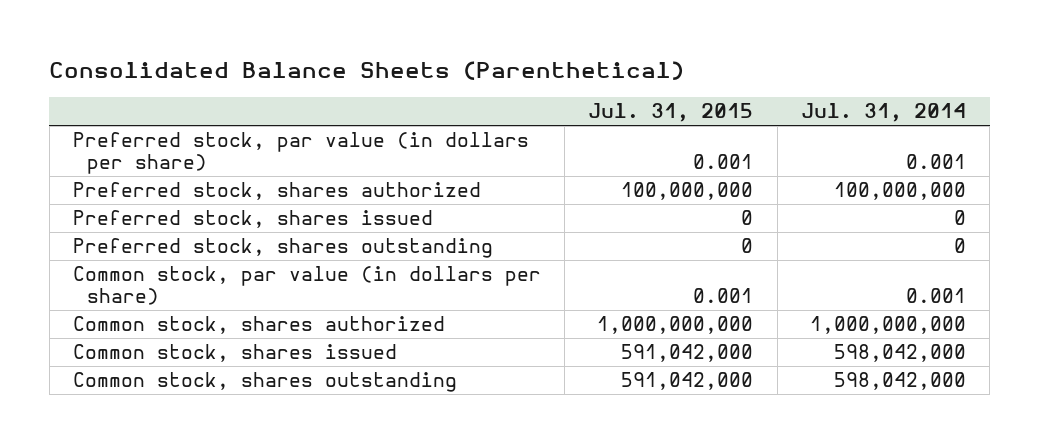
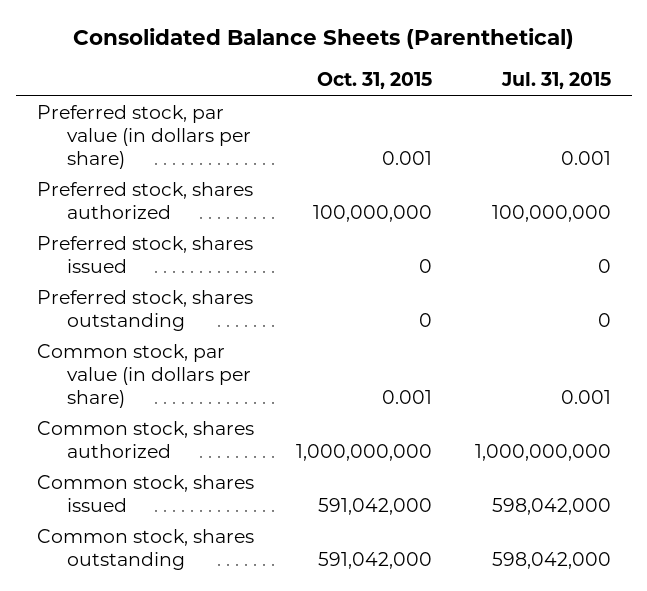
[800,103,966,123] Jul. 31, 2014 -> none
none -> [317,72,433,90] Oct. 31, 2015
[621,344,754,363] 591,042,000 -> [491,498,611,516] 598,042,000
[621,372,754,391] 591,042,000 -> [491,552,611,570] 598,042,000

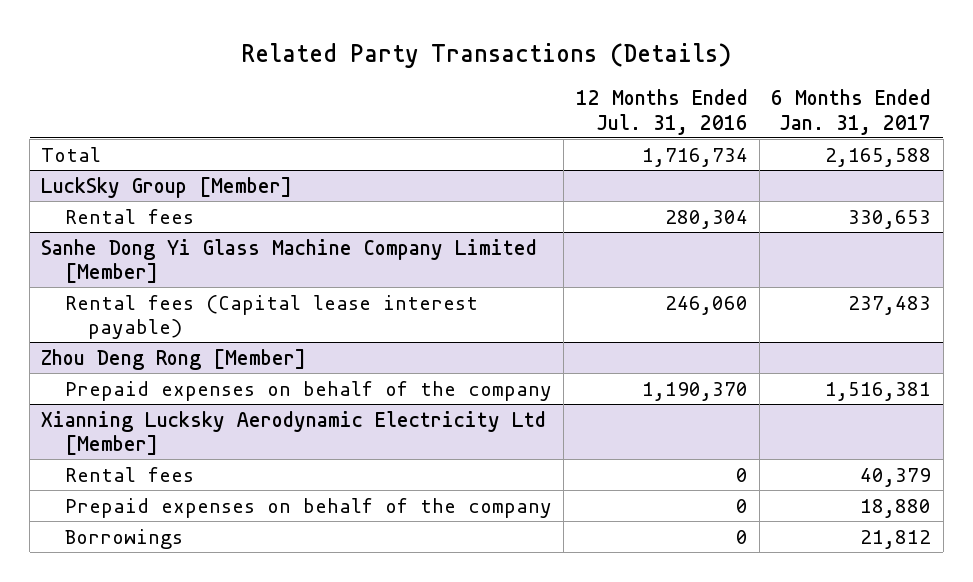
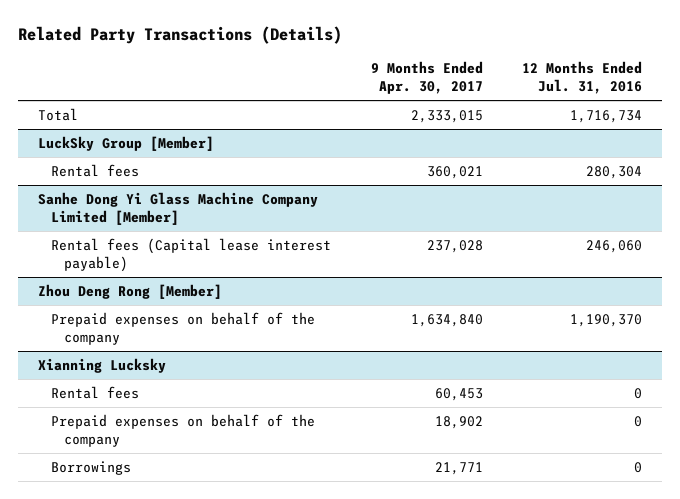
[771,89,932,135] 6 Months Ended Jan. 31, 2017 -> none
none -> [370,61,483,95] 9 Months Ended Apr. 30, 2017
[41,410,547,456] Xianning Lucksky Aerodynamic Electricity Ltd [Member] -> [37,357,166,373] Xianning Lucksky

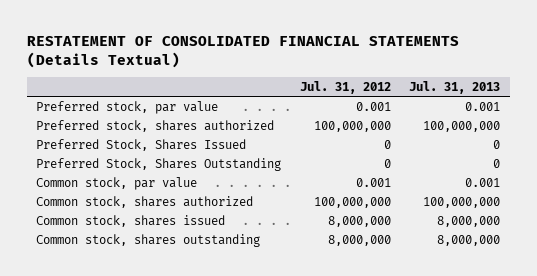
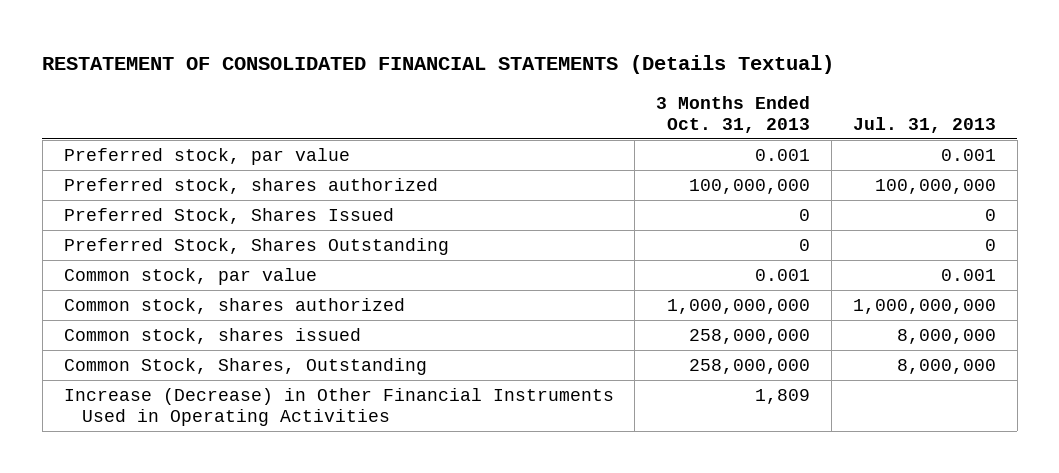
[299,80,391,94] Jul. 31, 2012 -> none
none -> [656,95,811,133] 3 Months Ended Oct. 31, 2013
[423,196,501,208] 100,000,000 -> [852,298,996,314] 1,000,000,000
[36,233,261,247] Common stock, shares outstanding -> [63,357,427,375] Common Stock, Shares, Outstanding
none -> [63,387,614,426] Increase (Decrease) in Other Financial Instruments Used in Operating Activities

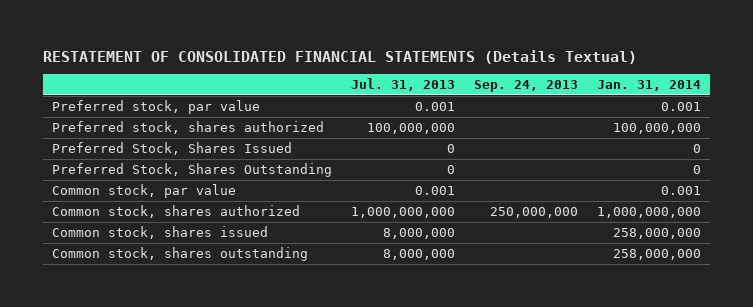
[656,95,811,133] 3 Months Ended Oct. 31, 2013 -> none
none -> [474,80,579,93] Sep. 24, 2013
none -> [597,80,702,92] Jan. 31, 2014
[63,387,614,426] Increase (Decrease) in Other Financial Instruments Used in Operating Activities -> none
[63,357,427,375] Common Stock, Shares, Outstanding -> [52,246,309,261] Common stock, shares outstanding

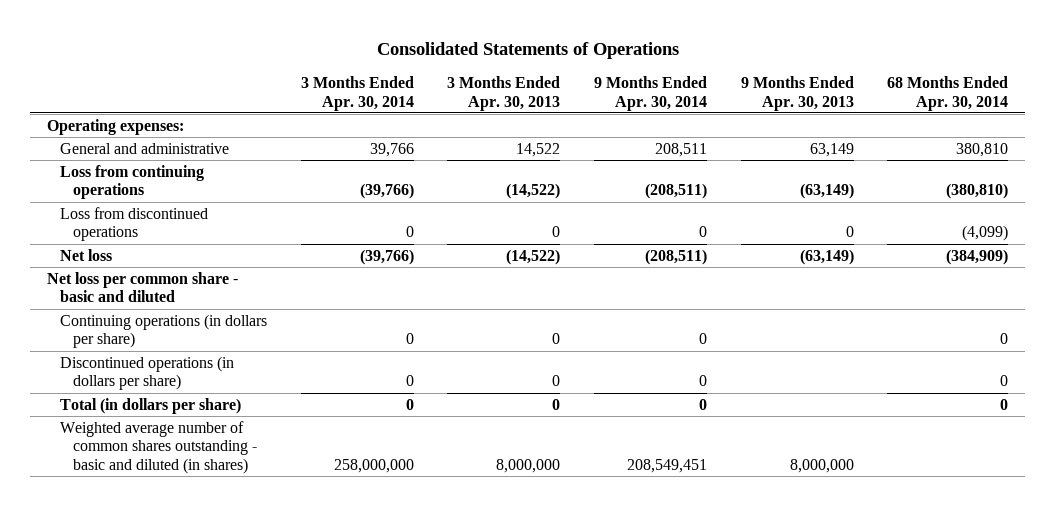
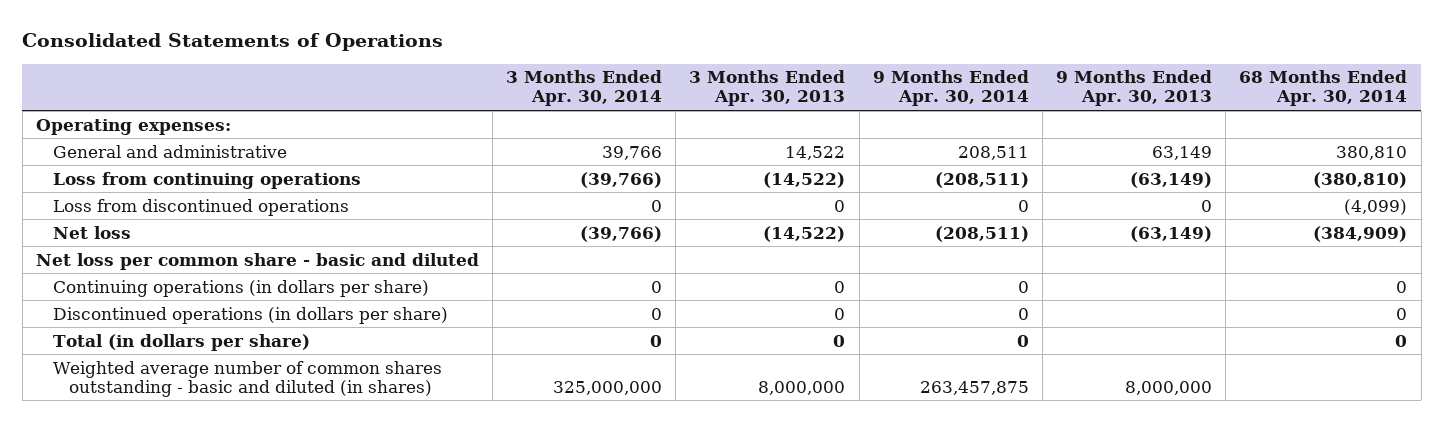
[333,458,414,473] 258,000,000 -> [553,380,663,395] 325,000,000
[626,458,707,473] 208,549,451 -> [919,380,1029,395] 263,457,875

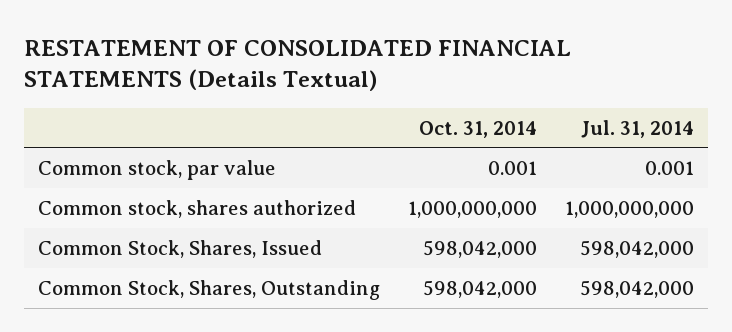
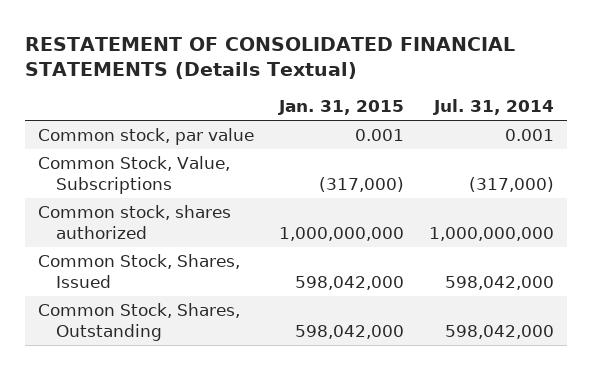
[418,120,537,138] Oct. 31, 2014 -> none
none -> [278,100,405,116] Jan. 31, 2015
none -> [37,155,230,195] Common Stock, Value, Subscriptions

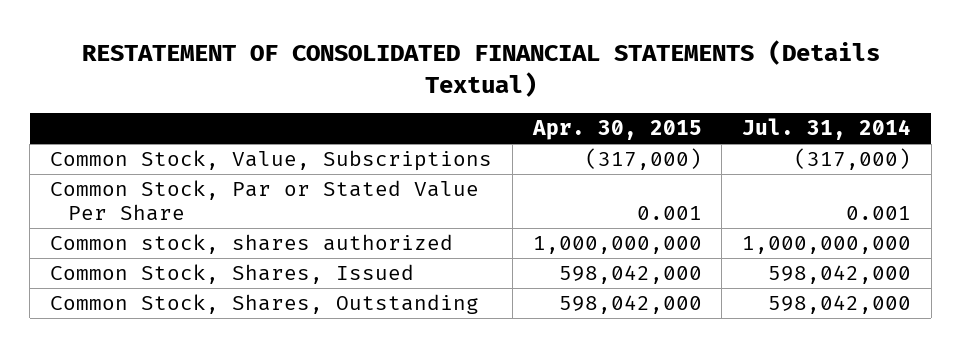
[278,100,405,116] Jan. 31, 2015 -> none
none -> [531,120,702,141] Apr. 30, 2015
[37,127,254,145] Common stock, par value -> none
none -> [50,180,480,222] Common Stock, Par or Stated Value Per Share

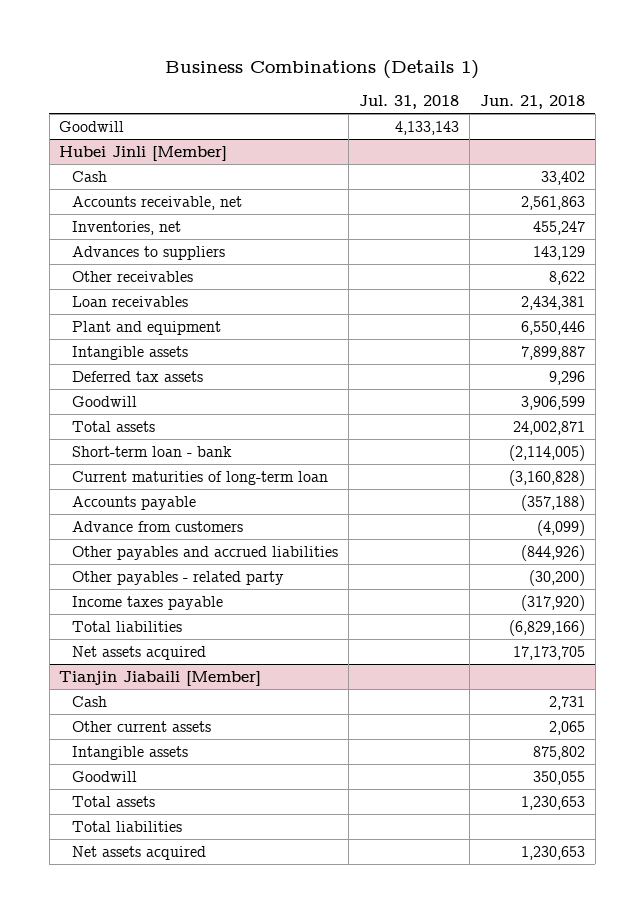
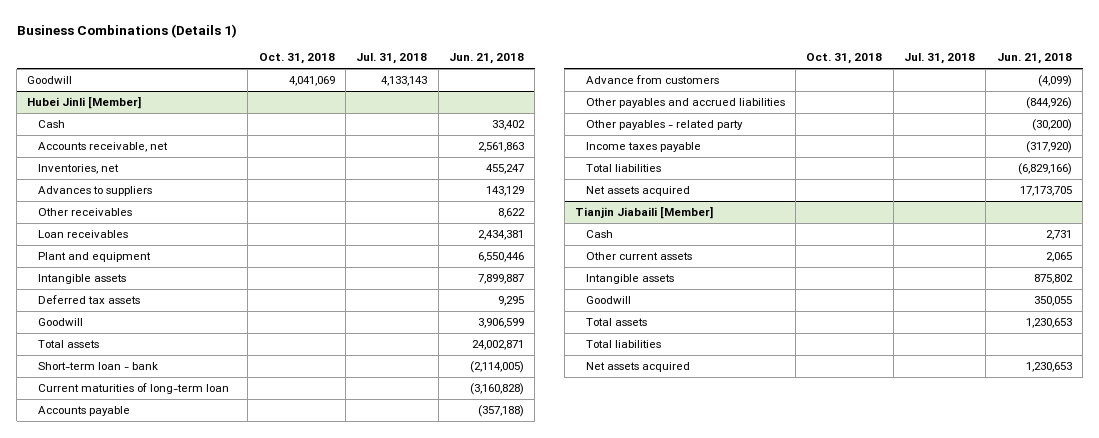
none -> [258,53,335,65] Oct. 31, 2018
[548,370,585,385] 9,296 -> [498,295,525,306] 9,295

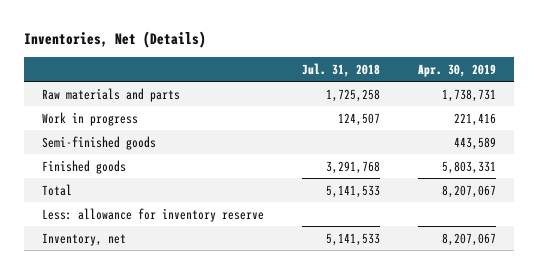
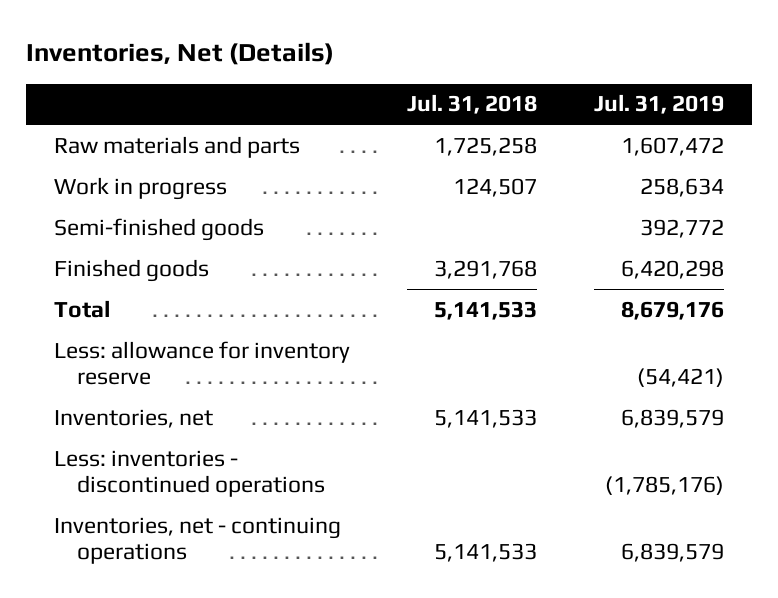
[417,63,496,77] Apr. 30, 2019 -> none
none -> [593,94,724,115] Jul. 31, 2019
[42,232,127,246] Inventory, net -> [53,408,213,428] Inventories, net
none -> [53,449,325,498] Less: inventories - discontinued operations
none -> [53,516,341,565] Inventories, net - continuing operations

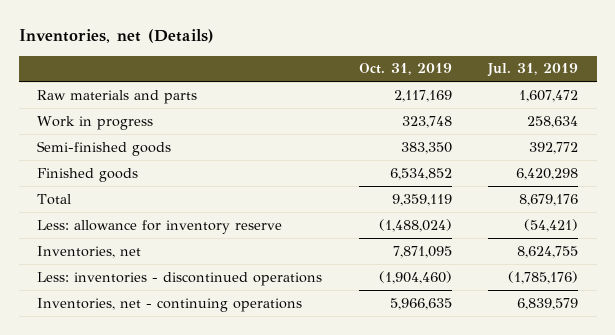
[25,41,334,65] Inventories, Net (Details) -> [18,29,214,44] Inventories, net (Details)
[406,94,537,115] Jul. 31, 2018 -> none
none -> [358,63,452,76] Oct. 31, 2019
[620,408,724,428] 6,839,579 -> [517,245,579,258] 8,624,755

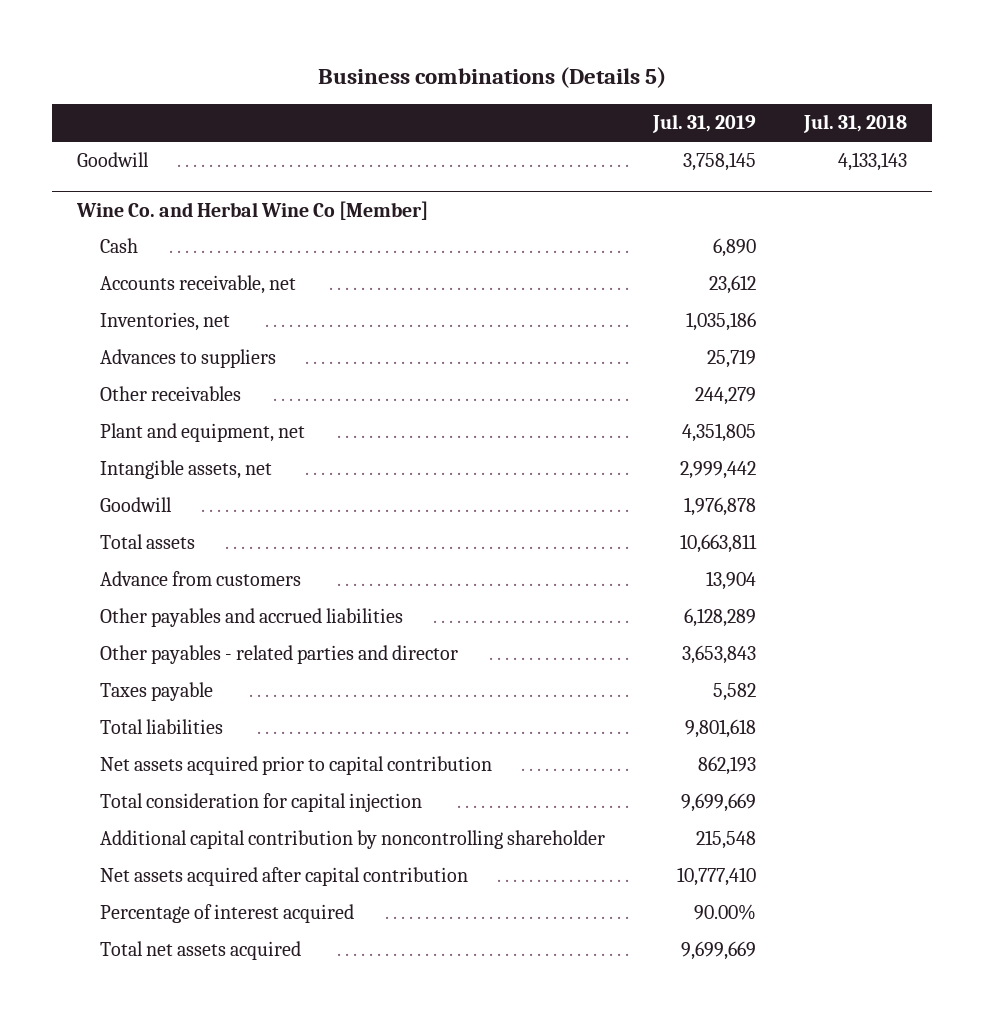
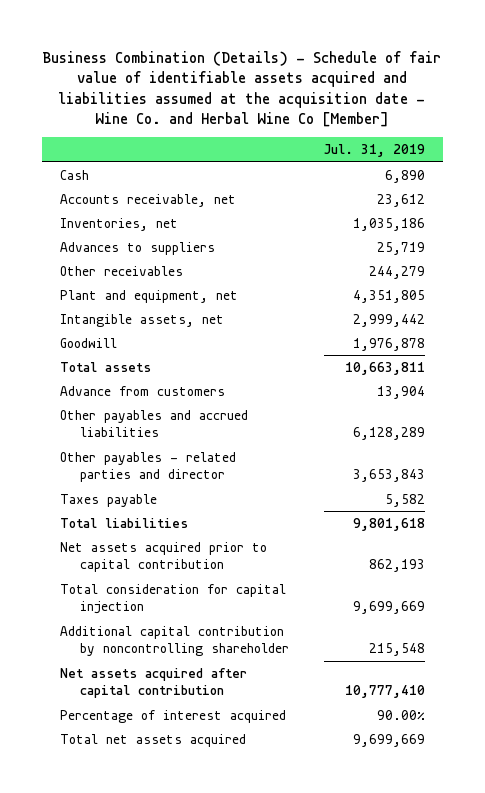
[317,66,666,88] Business combinations (Details 5) -> [42,50,442,128] Business Combination (Details) - Schedule of fair value of identifiable assets acquired and liabilities assumed at the acquisition date - Wine Co. and Herbal Wine Co [Member]
[803,114,908,134] Jul. 31, 2018 -> none
[76,152,149,168] Goodwill -> none
[75,200,428,220] Wine Co. and Herbal Wine Co [Member] -> none

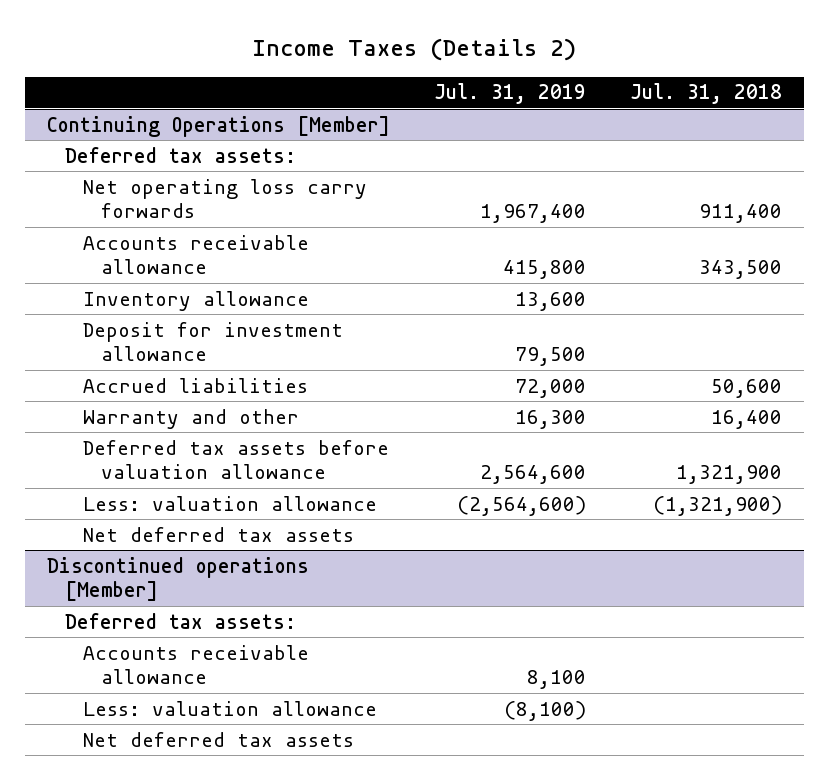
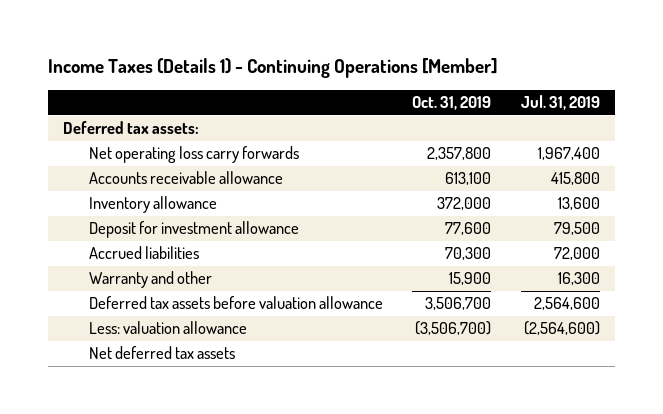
[252,38,577,62] Income Taxes (Details 2) -> [47,58,498,79] Income Taxes (Details 1) - Continuing Operations [Member]
[629,83,782,105] Jul. 31, 2018 -> none
none -> [412,96,492,111] Oct. 31, 2019
[46,115,390,137] Continuing Operations [Member] -> none
[46,556,309,602] Discontinued operations [Member] -> none
[64,612,296,629] Deferred tax assets: -> none
[83,644,310,685] Accounts receivable allowance -> none
[83,700,378,716] Less: valuation allowance -> none
[83,731,355,747] Net deferred tax assets -> none

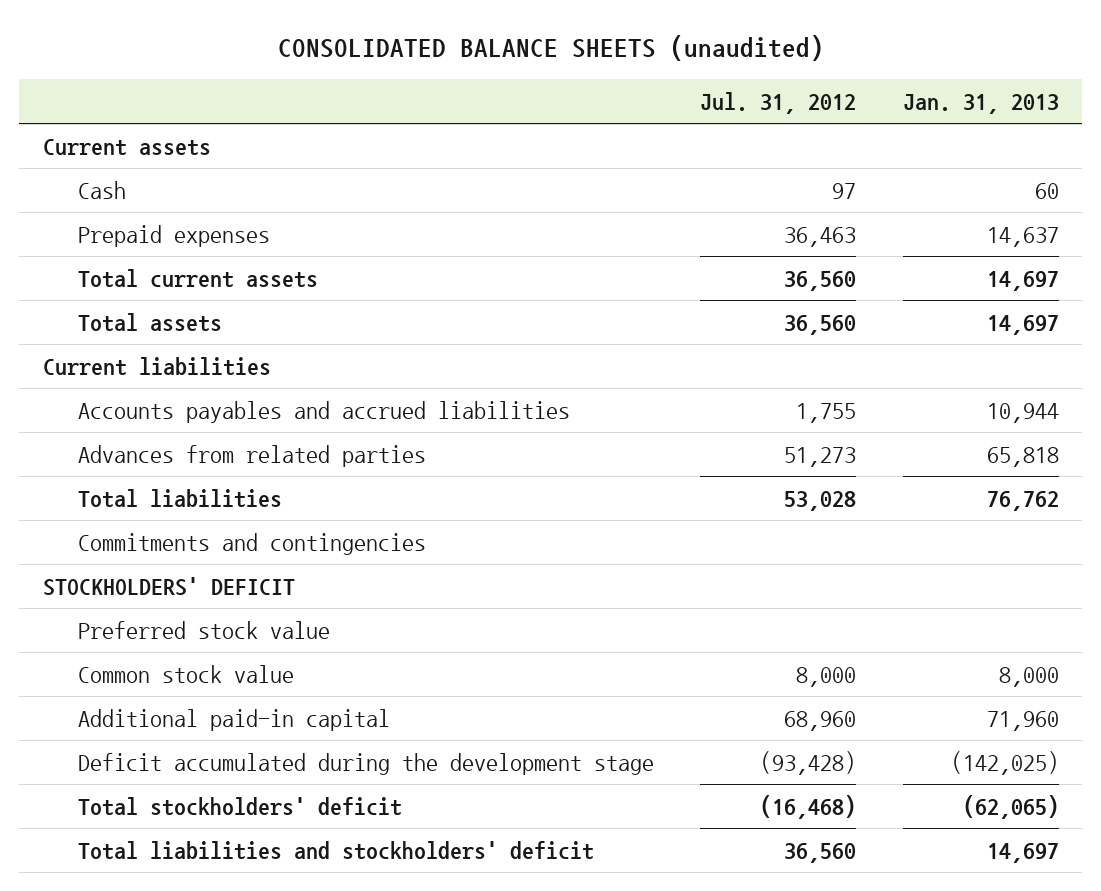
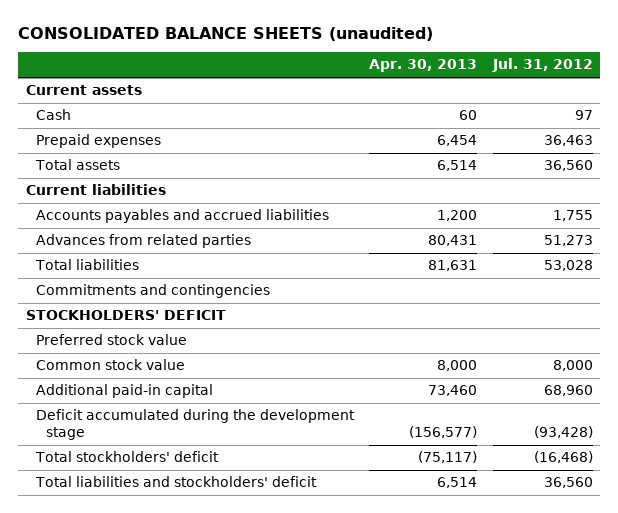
[902,93,1059,114] Jan. 31, 2013 -> none
none -> [369,59,478,73] Apr. 30, 2013
[77,268,318,288] Total current assets -> none

